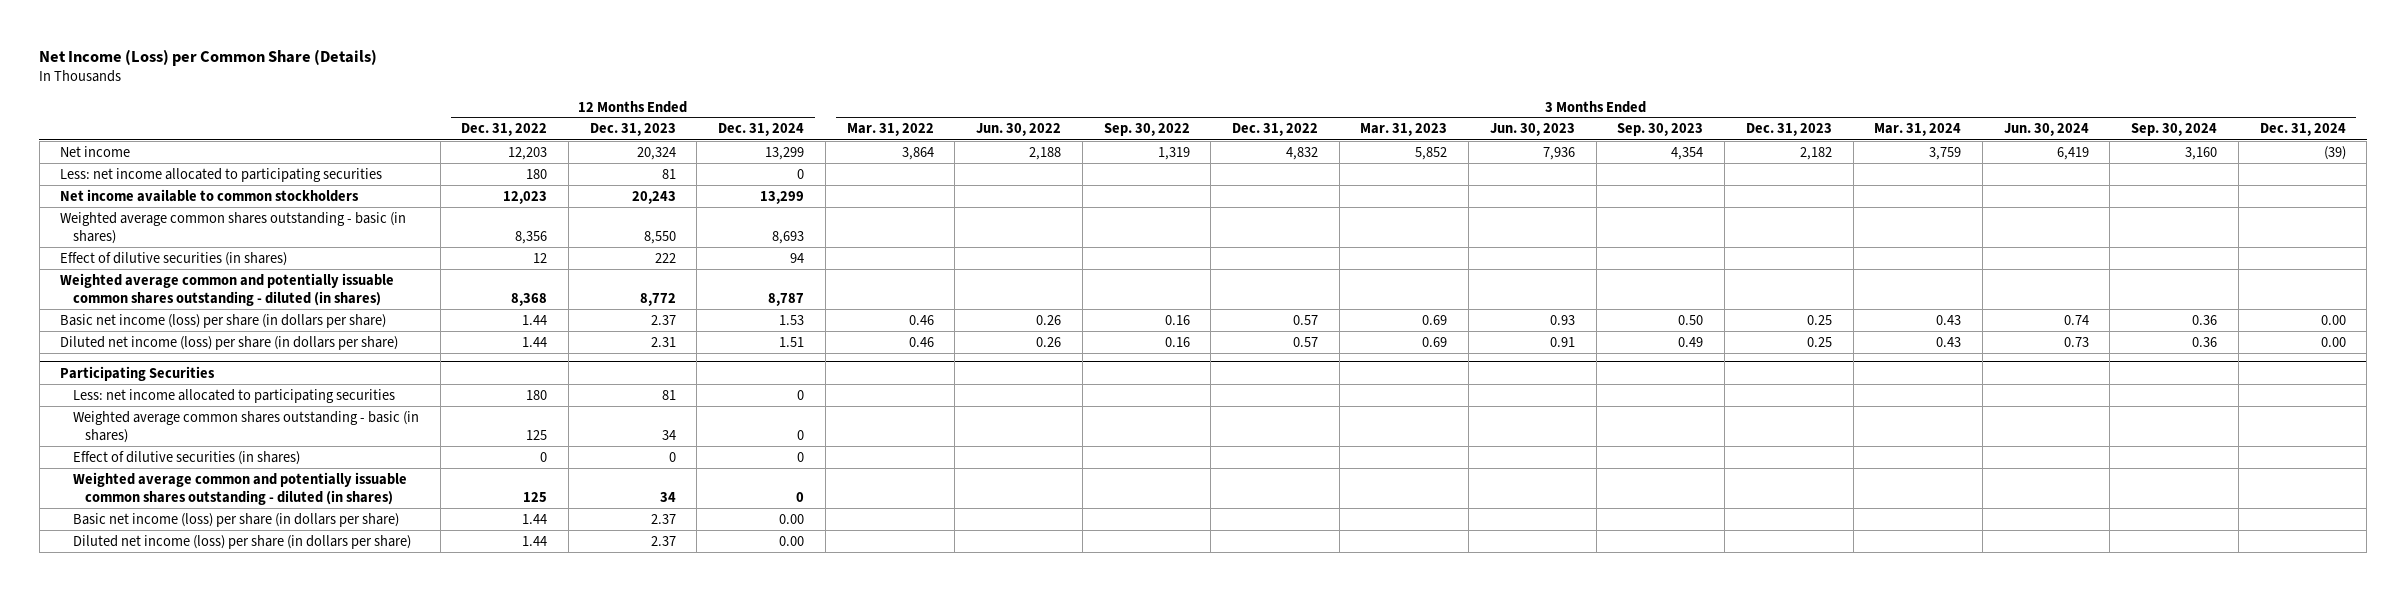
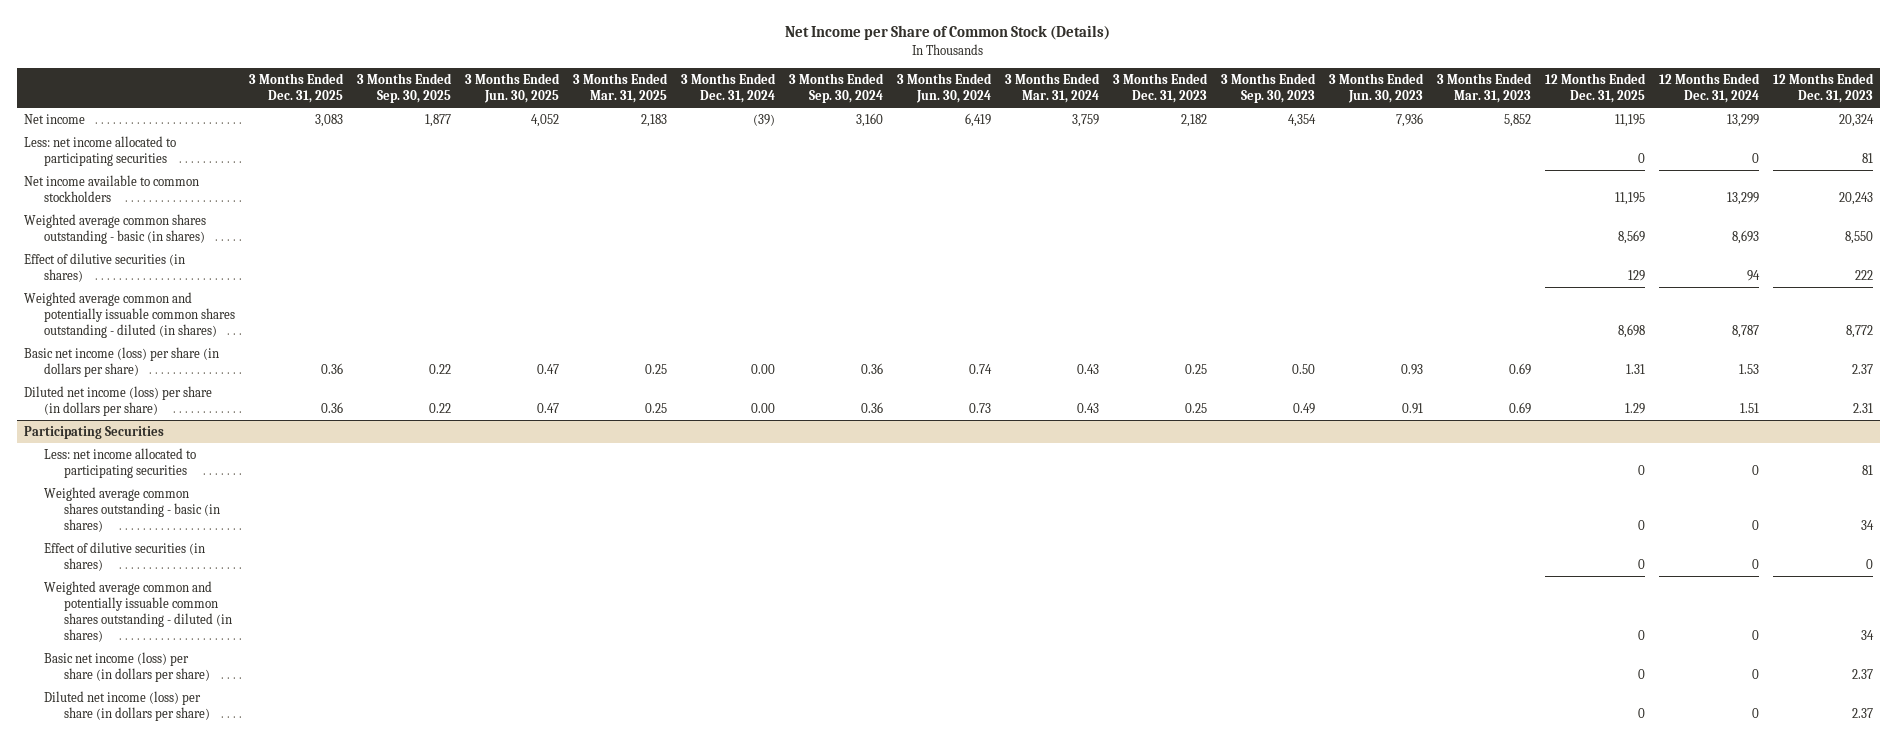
[39,48,378,66] Net Income (Loss) per Common Share (Details) -> [785,25,1111,41] Net Income per Share of Common Stock (Details)
[461,123,548,137] Dec. 31, 2022 -> none
[846,123,934,137] Mar. 31, 2022 -> none
[976,123,1062,137] Jun. 30, 2022 -> none
[1103,123,1190,137] Sep. 30, 2022 -> none
[1232,123,1319,137] Dec. 31, 2022 -> none
none -> [248,73,344,104] 3 Months Ended Dec. 31, 2025
none -> [356,73,452,104] 3 Months Ended Sep. 30, 2025
none -> [464,73,560,104] 3 Months Ended Jun. 30, 2025
none -> [572,73,668,104] 3 Months Ended Mar. 31, 2025
none -> [1545,73,1647,104] 12 Months Ended Dec. 31, 2025
[779,513,805,524] 0.00 -> [1752,668,1760,679] 0
[779,535,805,546] 0.00 -> [1752,707,1760,718] 0

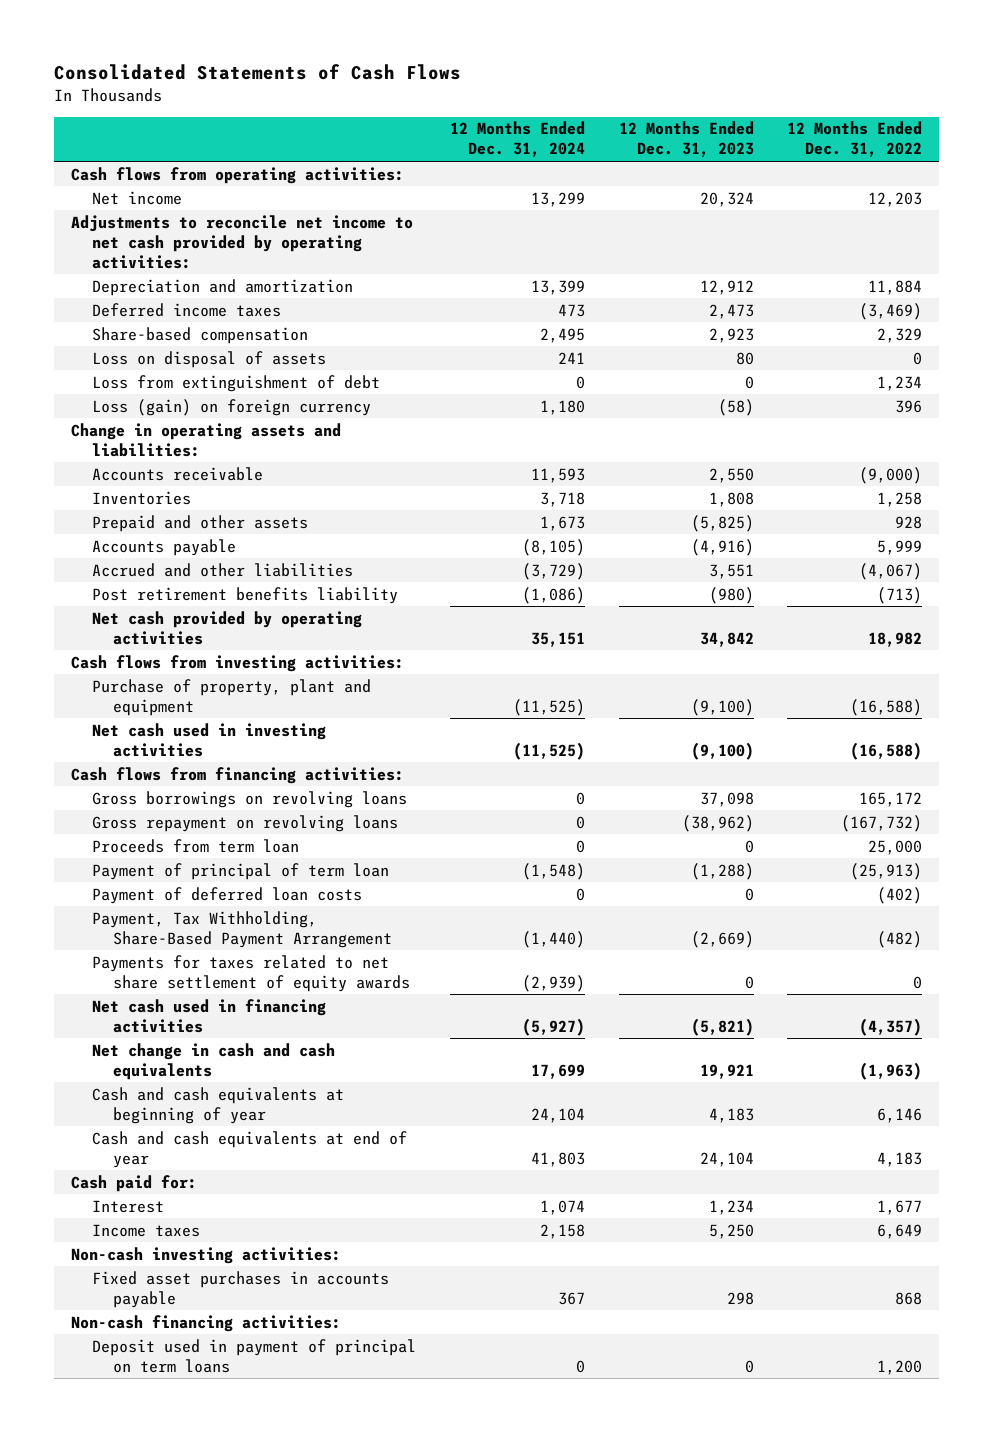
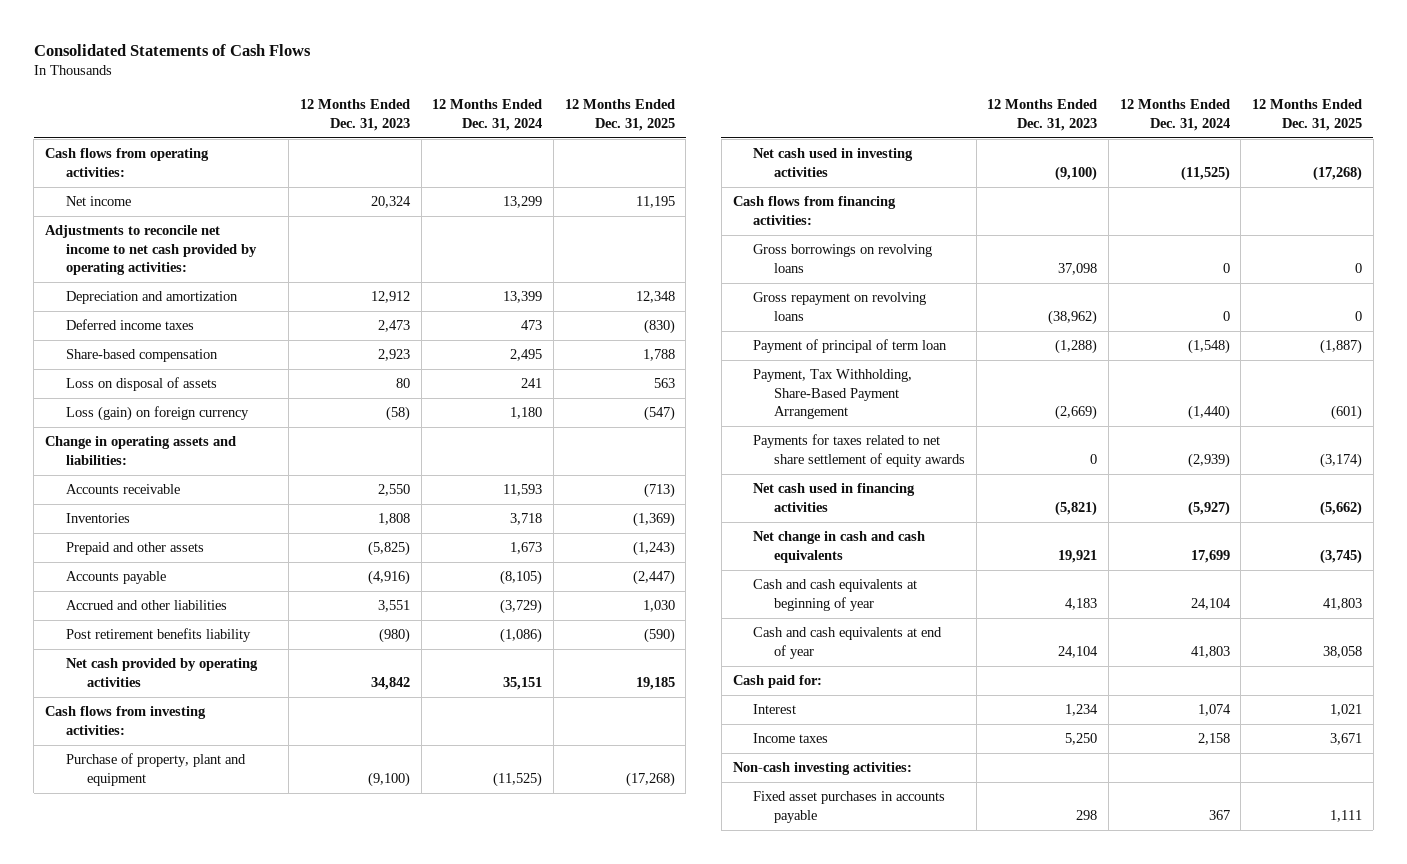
[787,121,923,158] 12 Months Ended Dec. 31, 2022 -> none
none -> [564,99,675,131] 12 Months Ended Dec. 31, 2025
[92,374,381,392] Loss from extinguishment of debt -> none
[92,838,300,853] Proceeds from term loan -> none
[92,886,363,904] Payment of deferred loan costs -> none
[71,1314,342,1332] Non-cash financing activities: -> none
[92,1338,417,1373] Deposit used in payment of principal on term loans -> none

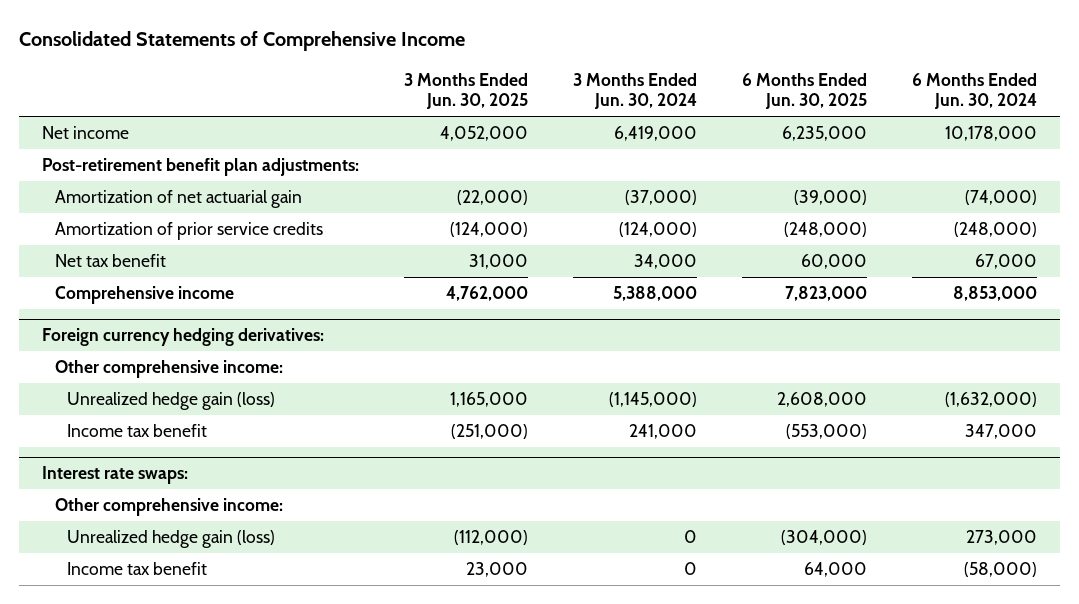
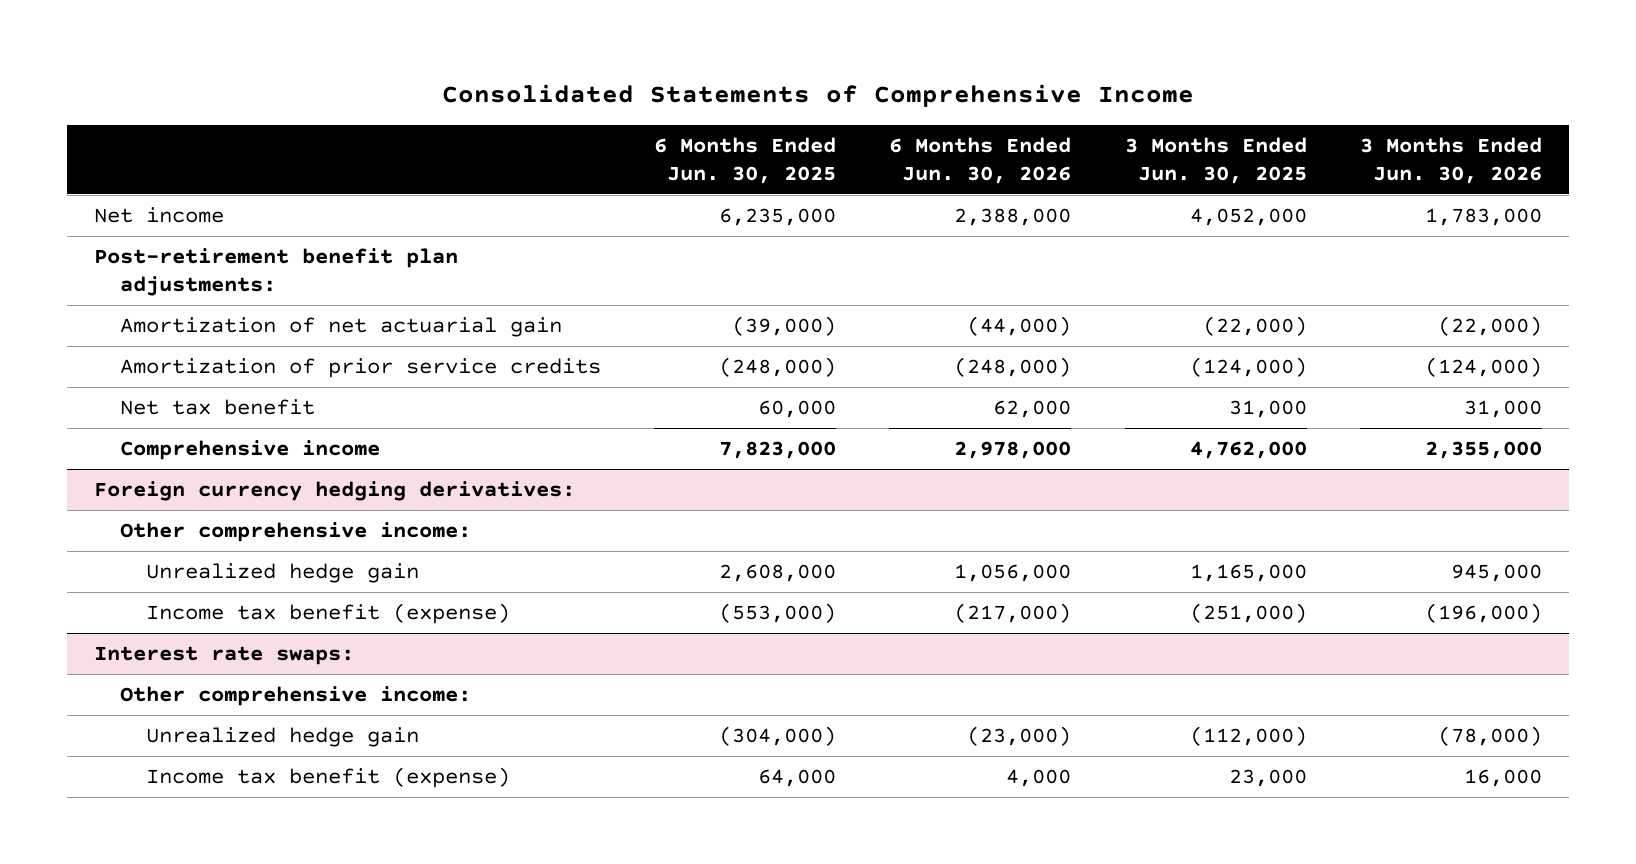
[573,72,698,110] 3 Months Ended Jun. 30, 2024 -> none
[912,72,1038,110] 6 Months Ended Jun. 30, 2024 -> none
none -> [889,137,1072,184] 6 Months Ended Jun. 30, 2026
none -> [1359,137,1542,184] 3 Months Ended Jun. 30, 2026
[67,392,276,411] Unrealized hedge gain (loss) -> [146,563,420,584] Unrealized hedge gain
[67,424,208,438] Income tax benefit -> [146,603,511,625] Income tax benefit (expense)
[67,530,276,549] Unrealized hedge gain (loss) -> [146,727,420,748] Unrealized hedge gain
[67,562,208,576] Income tax benefit -> [146,767,511,789] Income tax benefit (expense)

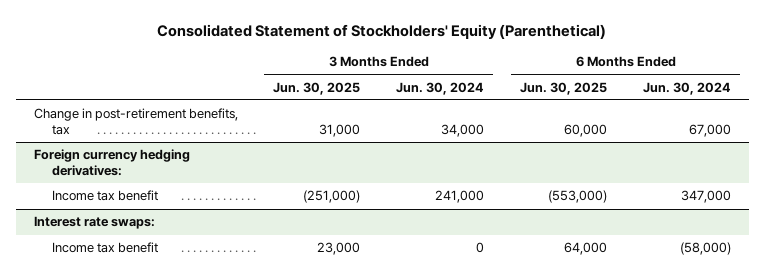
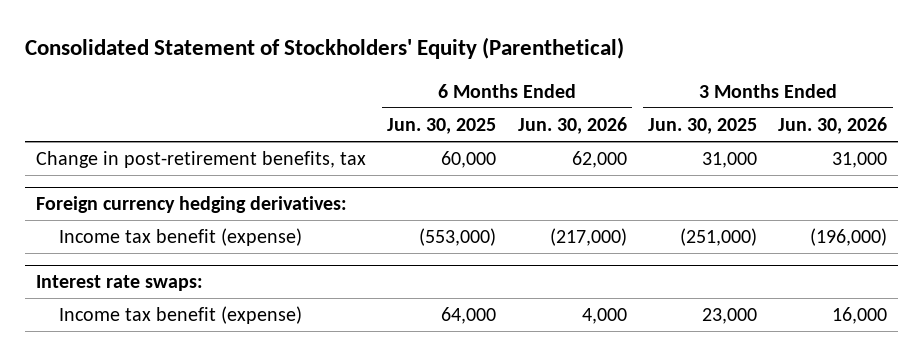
[396,81,485,95] Jun. 30, 2024 -> none
[642,81,731,95] Jun. 30, 2024 -> none
none -> [517,116,627,134] Jun. 30, 2026
none -> [778,116,888,134] Jun. 30, 2026
[51,190,158,202] Income tax benefit -> [58,227,302,246] Income tax benefit (expense)
[51,242,158,254] Income tax benefit -> [58,305,302,324] Income tax benefit (expense)

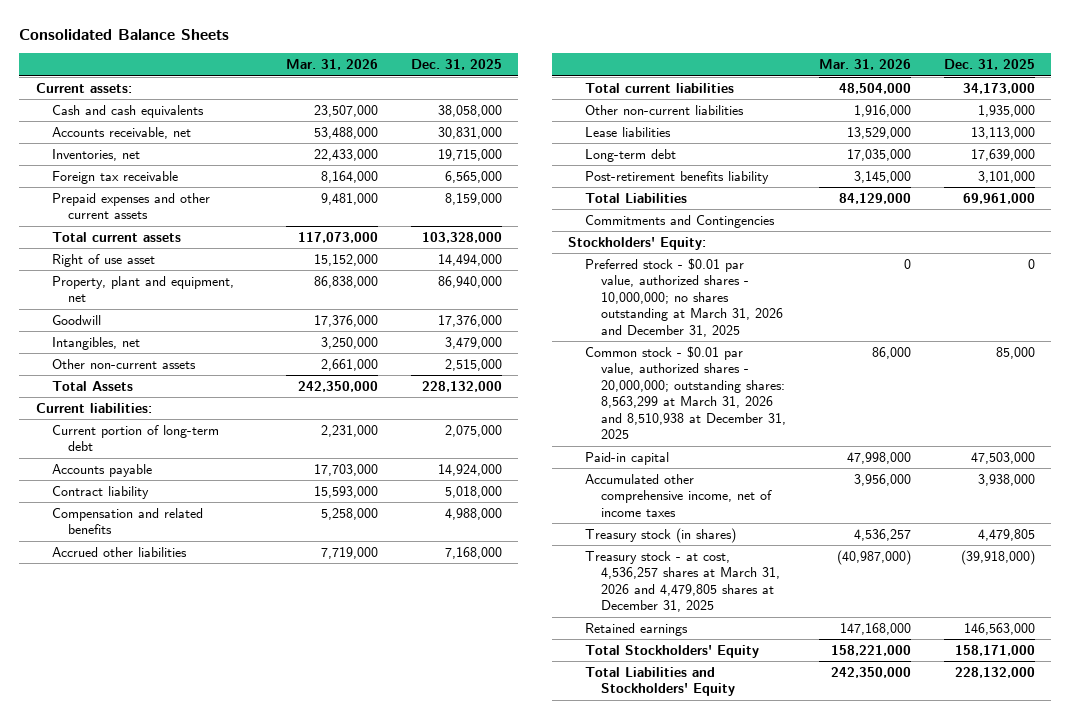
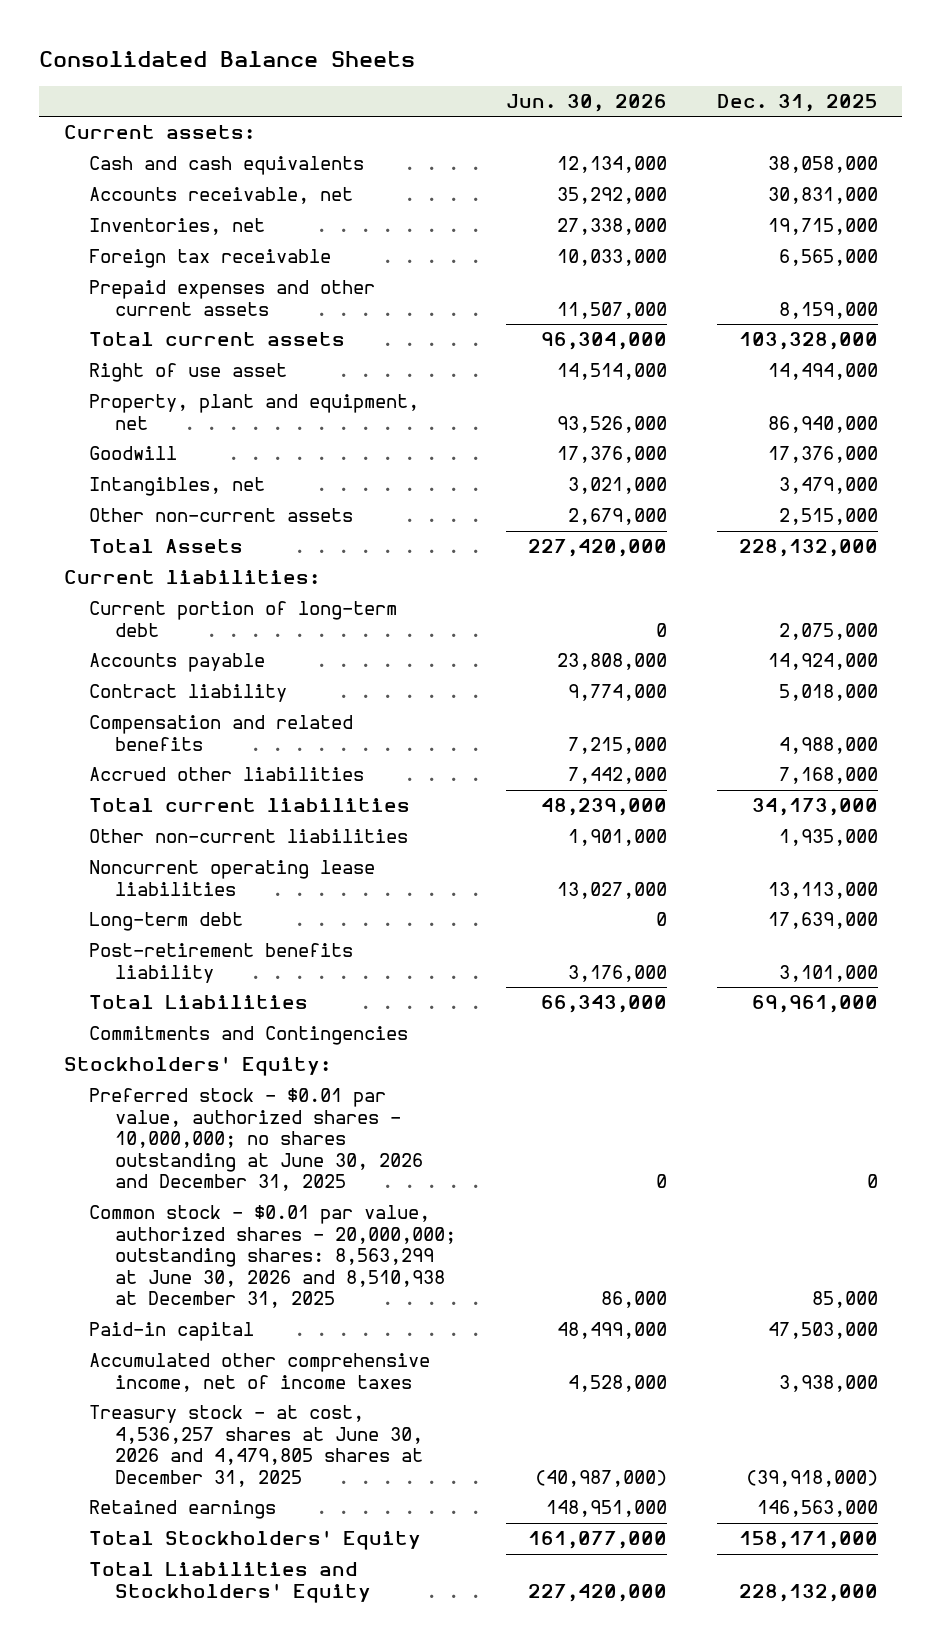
[286,59,379,71] Mar. 31, 2026 -> none
none -> [505,93,667,112] Jun. 30, 2026
[584,126,671,137] Lease liabilities -> [89,860,376,896] Noncurrent operating lease liabilities
[584,257,783,337] Preferred stock - $0.01 par value, authorized shares - 10,000,000; no shares outstanding at March 31, 2026 and December 31, 2025 -> [89,1088,424,1192] Preferred stock - $0.01 par value, authorized shares - 10,000,000; no shares outstanding at June 30, 2026 and December 31, 2025
[584,345,786,440] Common stock - $0.01 par value, authorized shares - 20,000,000; outstanding shares: 8,563,299 at March 31, 2026 and 8,510,938 at December 31, 2025 -> [89,1205,457,1309] Common stock - $0.01 par value, authorized shares - 20,000,000; outstanding shares: 8,563,299 at June 30, 2026 and 8,510,938 at December 31, 2025
[584,527,736,543] Treasury stock (in shares) -> none
[584,550,780,613] Treasury stock - at cost, 4,536,257 shares at March 31, 2026 and 4,479,805 shares at December 31, 2025 -> [89,1405,424,1487] Treasury stock - at cost, 4,536,257 shares at June 30, 2026 and 4,479,805 shares at December 31, 2025

